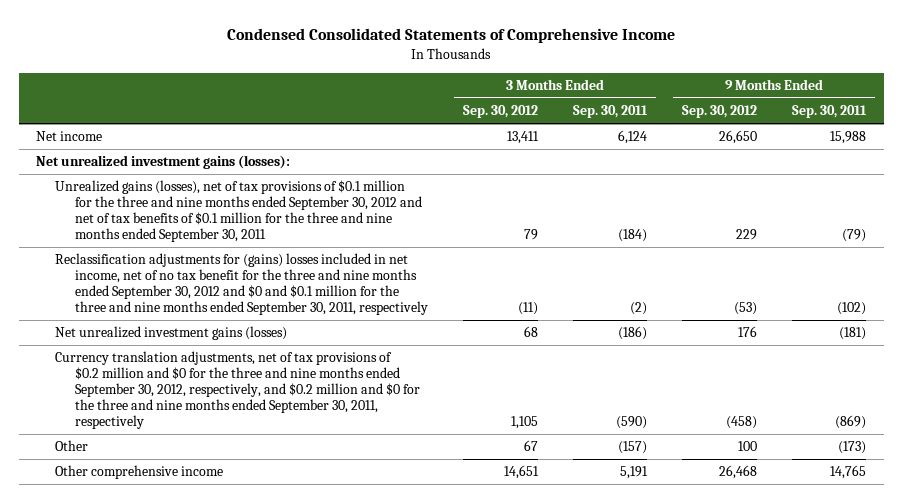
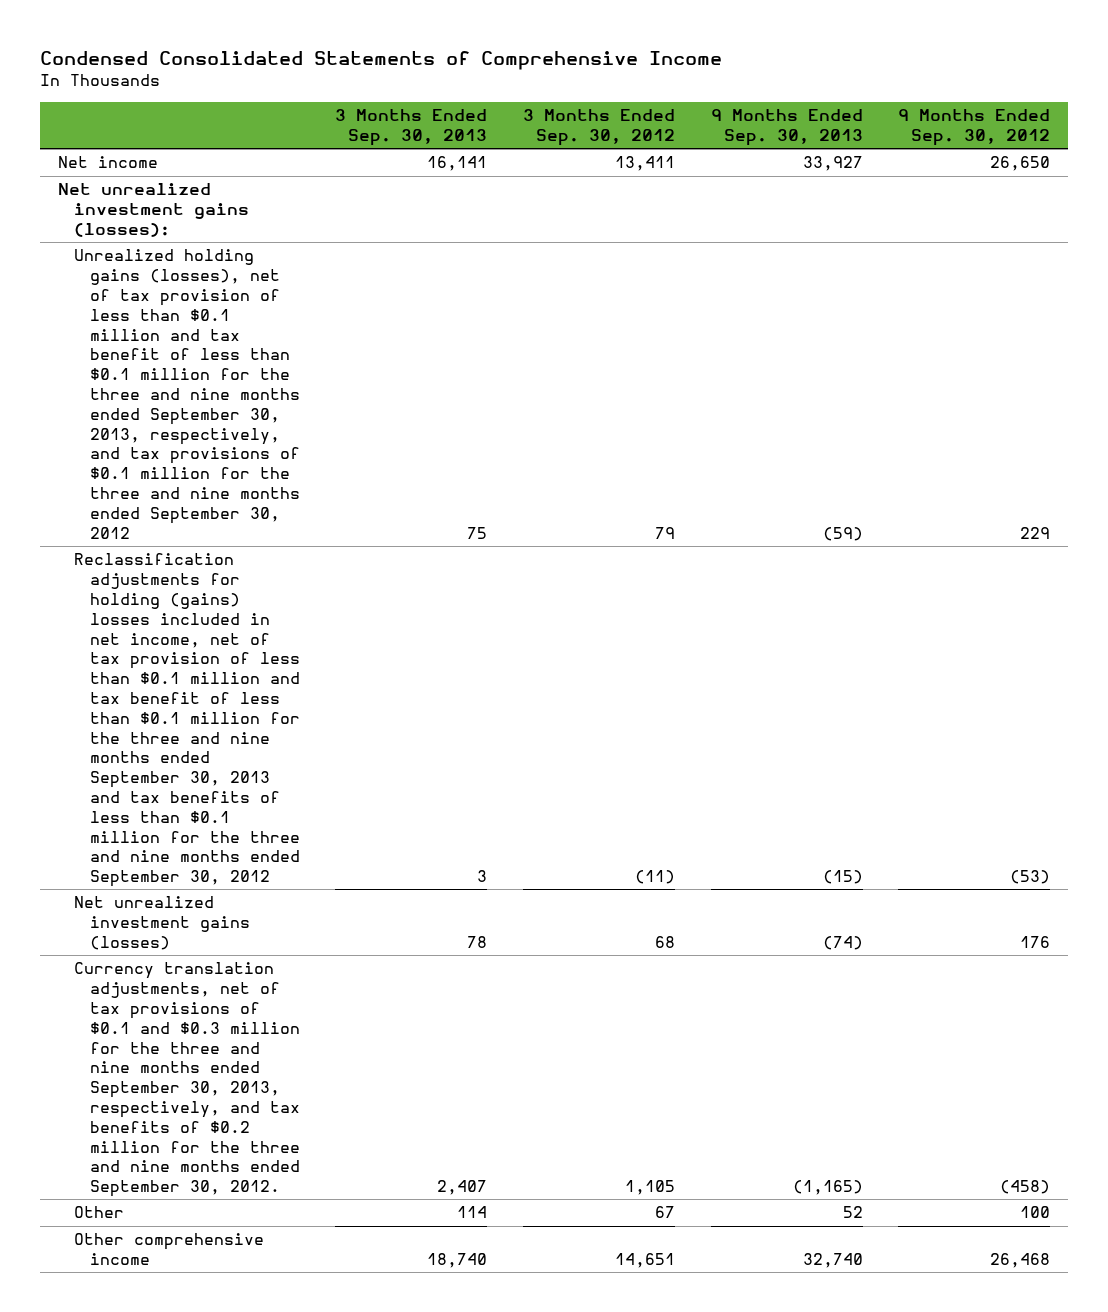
[572,105,648,119] Sep. 30, 2011 -> none
[792,105,868,119] Sep. 30, 2011 -> none
none -> [335,109,488,146] 3 Months Ended Sep. 30, 2013
none -> [710,109,863,146] 9 Months Ended Sep. 30, 2013
[55,180,422,243] Unrealized gains (losses), net of tax provisions of $0.1 million for the three and nine months ended September 30, 2012 and net of tax benefits of $0.1 million for the three and nine months ended September 30, 2011 -> [73,249,300,539] Unrealized holding gains (losses), net of tax provision of less than $0.1 million and tax benefit of less than $0.1 million for the three and nine months ended September 30, 2013, respectively, and tax provisions of $0.1 million for the three and nine months ended September 30, 2012
[55,253,428,316] Reclassification adjustments for (gains) losses included in net income, net of no tax benefit for the three and nine months ended September 30, 2012 and $0 and $0.1 million for the three and nine months ended September 30, 2011, respectively -> [73,553,300,888] Reclassification adjustments for holding (gains) losses included in net income, net of tax provision of less than $0.1 million and tax benefit of less than $0.1 million for the three and nine months ended September 30, 2013 and tax benefits of less than $0.1 million for the three and nine months ended September 30, 2012
[55,351,420,430] Currency translation adjustments, net of tax provisions of $0.2 million and $0 for the three and nine months ended September 30, 2012, respectively, and $0.2 million and $0 for the three and nine months ended September 30, 2011, respectively -> [73,962,300,1198] Currency translation adjustments, net of tax provisions of $0.1 and $0.3 million for the three and nine months ended September 30, 2013, respectively, and tax benefits of $0.2 million for the three and nine months ended September 30, 2012.

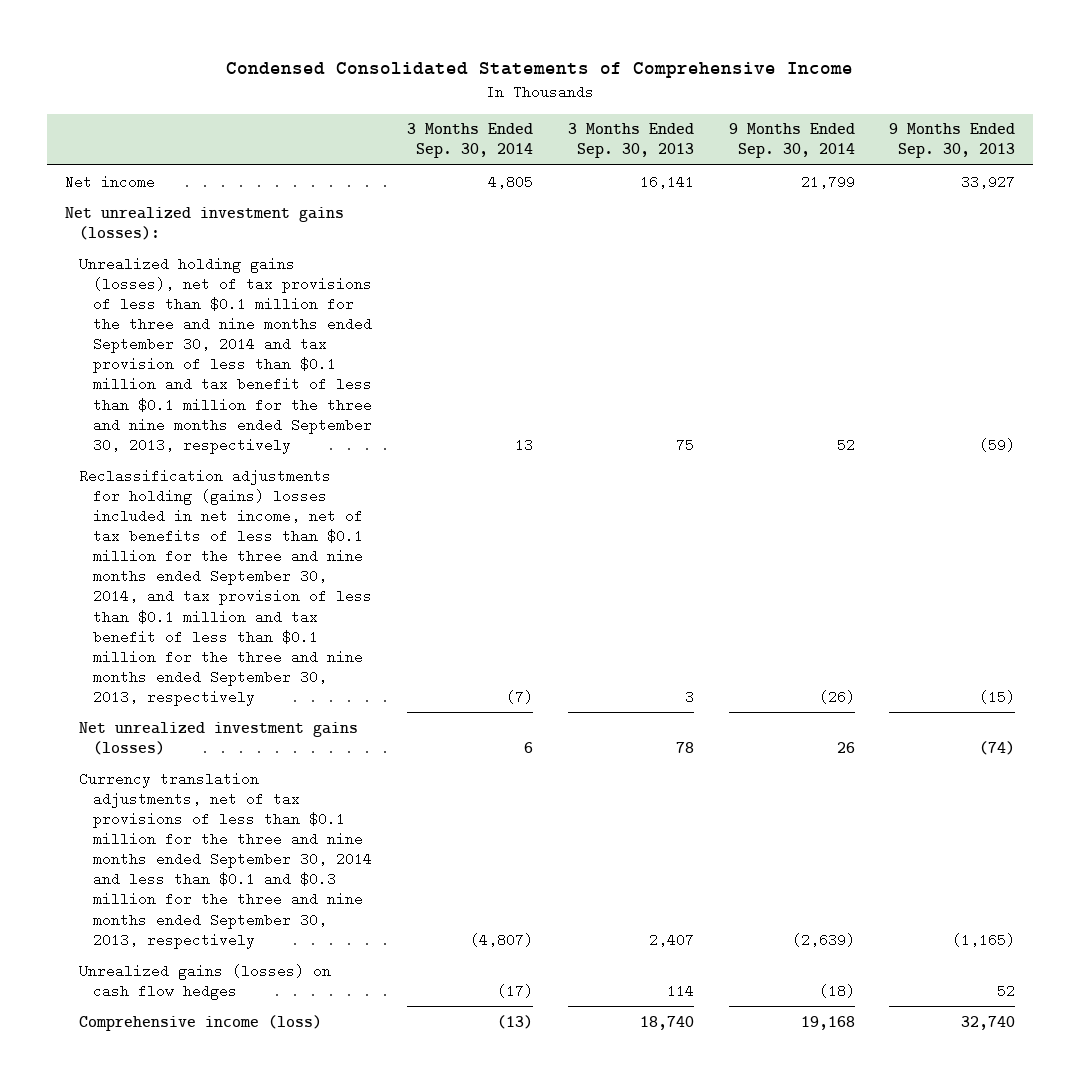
[523,109,676,146] 3 Months Ended Sep. 30, 2012 -> none
[898,109,1051,146] 9 Months Ended Sep. 30, 2012 -> none
none -> [407,123,534,159] 3 Months Ended Sep. 30, 2014
none -> [728,123,855,159] 9 Months Ended Sep. 30, 2014
[73,249,300,539] Unrealized holding gains (losses), net of tax provision of less than $0.1 million and tax benefit of less than $0.1 million for the three and nine months ended September 30, 2013, respectively, and tax provisions of $0.1 million for the three and nine months ended September 30, 2012 -> [79,256,373,454] Unrealized holding gains (losses), net of tax provisions of less than $0.1 million for the three and nine months ended September 30, 2014 and tax provision of less than $0.1 million and tax benefit of less than $0.1 million for the three and nine months ended September 30, 2013, respectively
[73,553,300,888] Reclassification adjustments for holding (gains) losses included in net income, net of tax provision of less than $0.1 million and tax benefit of less than $0.1 million for the three and nine months ended September 30, 2013 and tax benefits of less than $0.1 million for the three and nine months ended September 30, 2012 -> [79,468,373,706] Reclassification adjustments for holding (gains) losses included in net income, net of tax benefits of less than $0.1 million for the three and nine months ended September 30, 2014, and tax provision of less than $0.1 million and tax benefit of less than $0.1 million for the three and nine months ended September 30, 2013, respectively
[73,962,300,1198] Currency translation adjustments, net of tax provisions of $0.1 and $0.3 million for the three and nine months ended September 30, 2013, respectively, and tax benefits of $0.2 million for the three and nine months ended September 30, 2012. -> [79,771,373,949] Currency translation adjustments, net of tax provisions of less than $0.1 million for the three and nine months ended September 30, 2014 and less than $0.1 and $0.3 million for the three and nine months ended September 30, 2013, respectively
[73,1206,124,1219] Other -> [79,963,332,1000] Unrealized gains (losses) on cash flow hedges
[73,1233,264,1266] Other comprehensive income -> [79,1014,323,1031] Comprehensive income (loss)

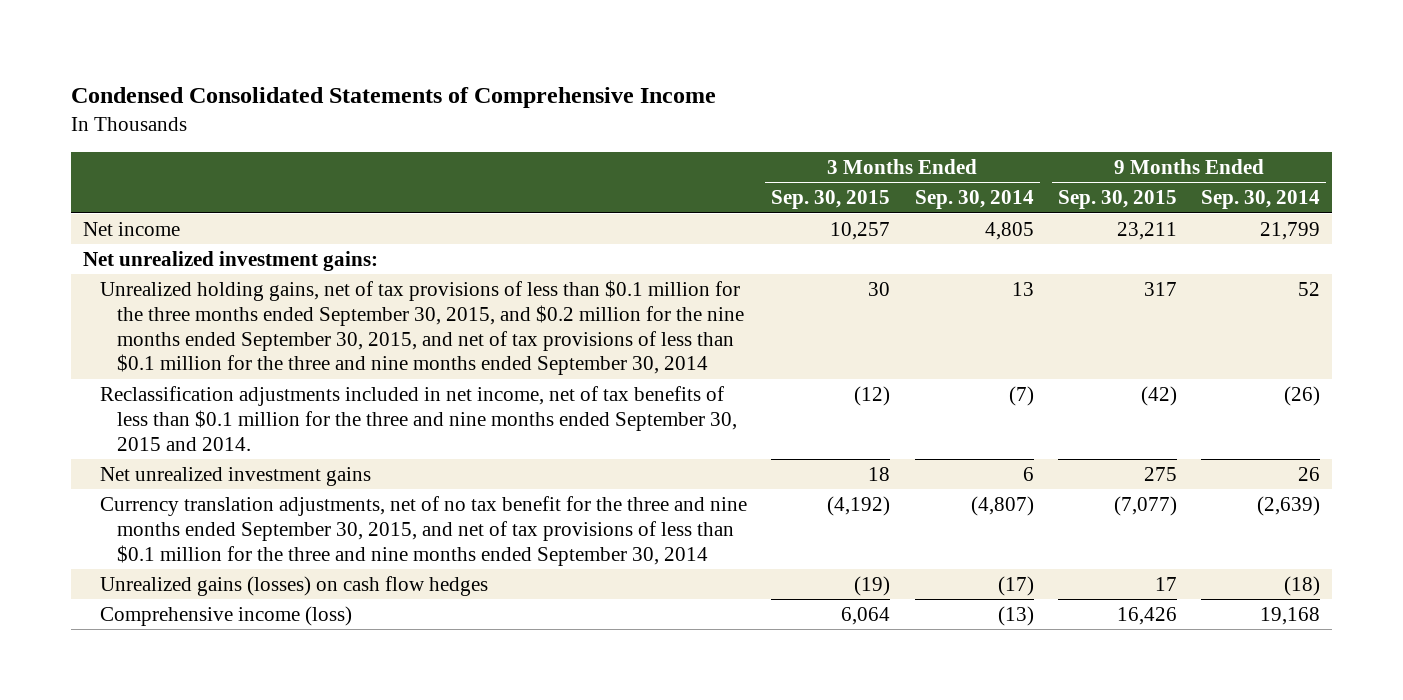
[567,123,694,159] 3 Months Ended Sep. 30, 2013 -> none
[889,123,1016,159] 9 Months Ended Sep. 30, 2013 -> none
none -> [771,190,891,210] Sep. 30, 2015
none -> [1057,190,1177,210] Sep. 30, 2015
[64,206,344,240] Net unrealized investment gains (losses): -> [82,250,378,271] Net unrealized investment gains:
[79,256,373,454] Unrealized holding gains (losses), net of tax provisions of less than $0.1 million for the three and nine months ended September 30, 2014 and tax provision of less than $0.1 million and tax benefit of less than $0.1 million for the three and nine months ended September 30, 2013, respectively -> [99,279,744,376] Unrealized holding gains, net of tax provisions of less than $0.1 million for the three months ended September 30, 2015, and $0.2 million for the nine months ended September 30, 2015, and net of tax provisions of less than $0.1 million for the three and nine months ended September 30, 2014
[79,468,373,706] Reclassification adjustments for holding (gains) losses included in net income, net of tax benefits of less than $0.1 million for the three and nine months ended September 30, 2014, and tax provision of less than $0.1 million and tax benefit of less than $0.1 million for the three and nine months ended September 30, 2013, respectively -> [99,385,737,451] Reclassification adjustments included in net income, net of tax benefits of less than $0.1 million for the three and nine months ended September 30, 2015 and 2014.
[79,721,359,755] Net unrealized investment gains (losses) -> [99,466,371,486] Net unrealized investment gains
[79,771,373,949] Currency translation adjustments, net of tax provisions of less than $0.1 million for the three and nine months ended September 30, 2014 and less than $0.1 and $0.3 million for the three and nine months ended September 30, 2013, respectively -> [99,495,747,566] Currency translation adjustments, net of no tax benefit for the three and nine months ended September 30, 2015, and net of tax provisions of less than $0.1 million for the three and nine months ended September 30, 2014

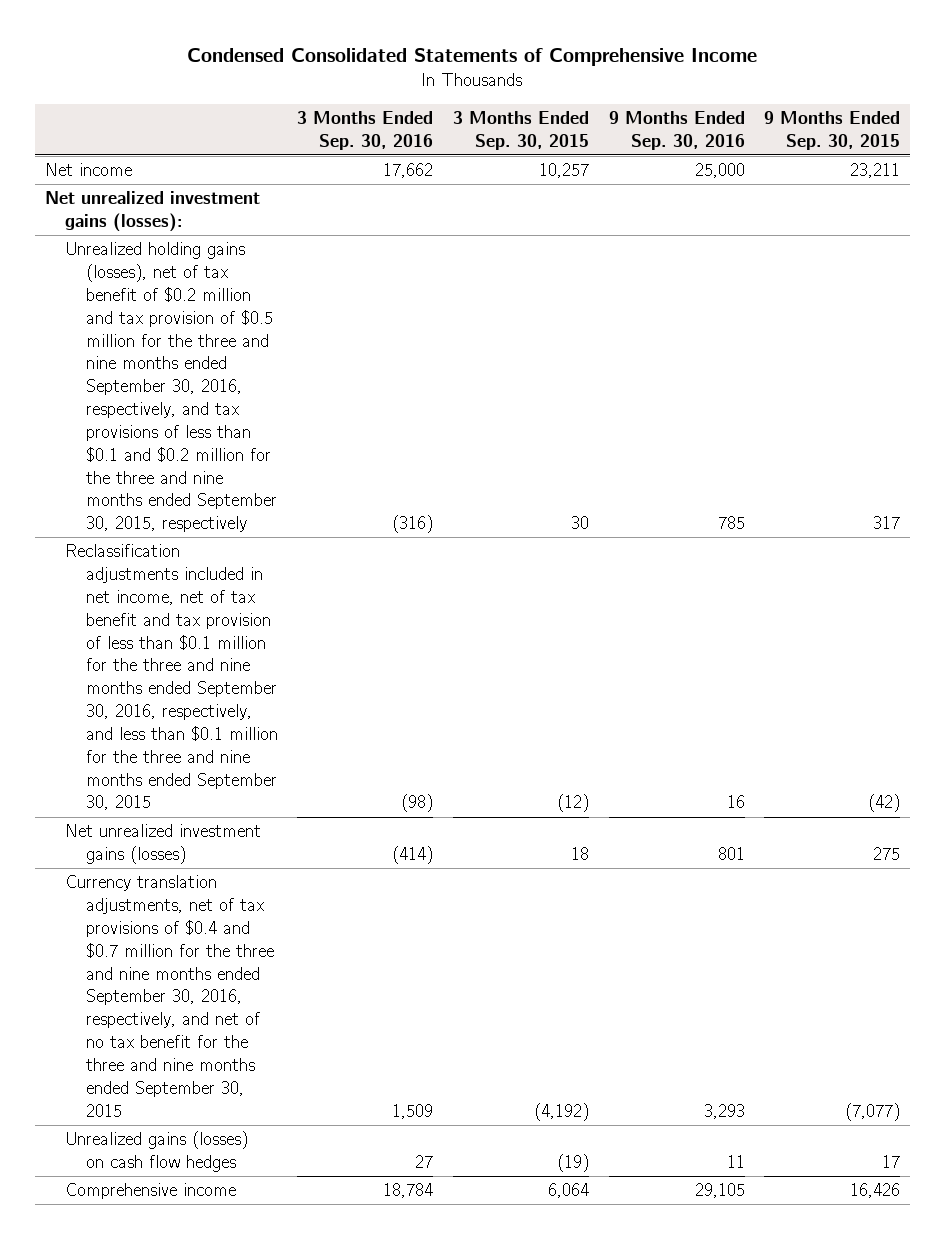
[914,190,1034,210] Sep. 30, 2014 -> none
[1201,190,1321,210] Sep. 30, 2014 -> none
none -> [297,110,434,150] 3 Months Ended Sep. 30, 2016
none -> [608,110,745,150] 9 Months Ended Sep. 30, 2016
[82,250,378,271] Net unrealized investment gains: -> [44,191,260,233] Net unrealized investment gains (losses):
[99,279,744,376] Unrealized holding gains, net of tax provisions of less than $0.1 million for the three months ended September 30, 2015, and $0.2 million for the nine months ended September 30, 2015, and net of tax provisions of less than $0.1 million for the three and nine months ended September 30, 2014 -> [65,242,277,533] Unrealized holding gains (losses), net of tax benefit of $0.2 million and tax provision of $0.5 million for the three and nine months ended September 30, 2016, respectively, and tax provisions of less than $0.1 and $0.2 million for the three and nine months ended September 30, 2015, respectively
[99,385,737,451] Reclassification adjustments included in net income, net of tax benefits of less than $0.1 million for the three and nine months ended September 30, 2015 and 2014. -> [65,544,278,811] Reclassification adjustments included in net income, net of tax benefit and tax provision of less than $0.1 million for the three and nine months ended September 30, 2016, respectively, and less than $0.1 million for the three and nine months ended September 30, 2015
[99,466,371,486] Net unrealized investment gains -> [65,824,262,865] Net unrealized investment gains (losses)
[99,495,747,566] Currency translation adjustments, net of no tax benefit for the three and nine months ended September 30, 2015, and net of tax provisions of less than $0.1 million for the three and nine months ended September 30, 2014 -> [65,875,274,1117] Currency translation adjustments, net of tax provisions of $0.4 and $0.7 million for the three and nine months ended September 30, 2016, respectively, and net of no tax benefit for the three and nine months ended September 30, 2015
[99,605,352,626] Comprehensive income (loss) -> [65,1183,237,1200] Comprehensive income

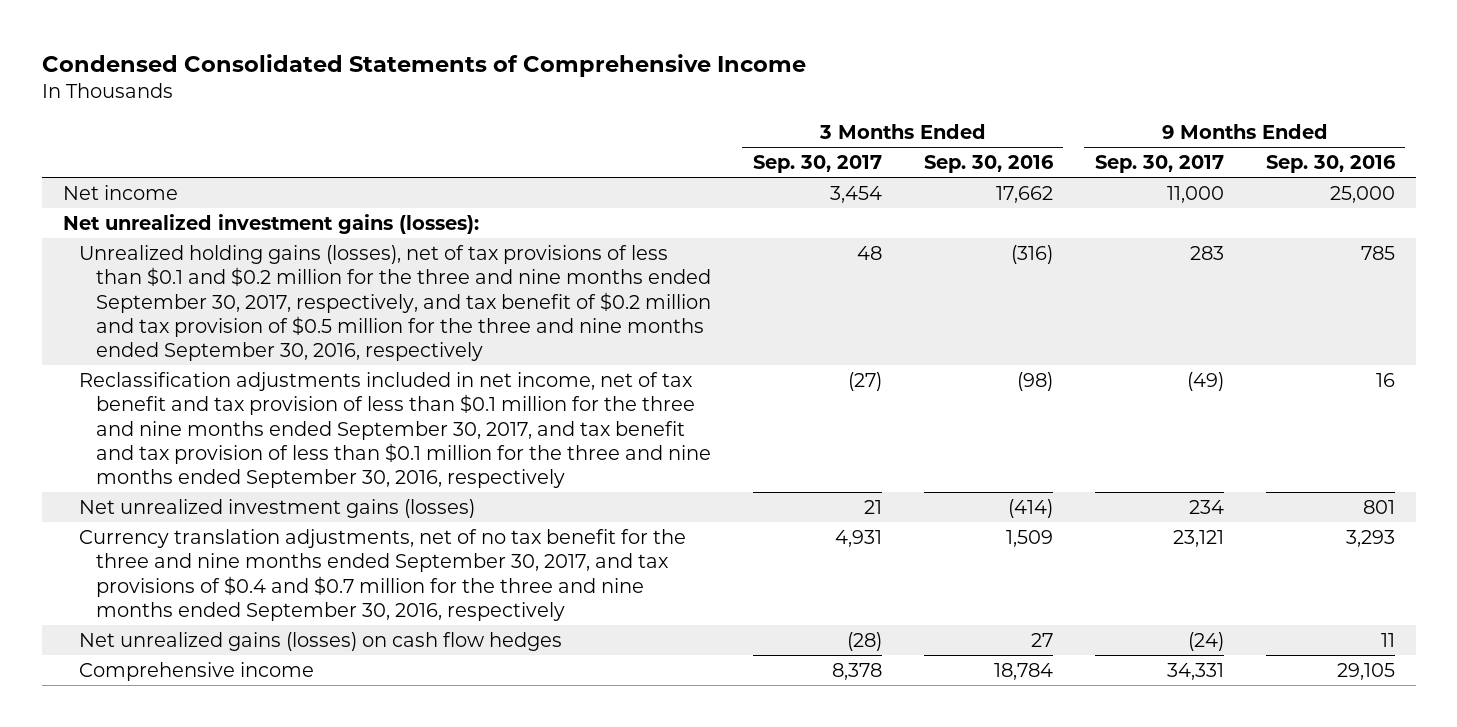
[453,110,590,150] 3 Months Ended Sep. 30, 2015 -> none
[764,110,901,150] 9 Months Ended Sep. 30, 2015 -> none
none -> [752,155,882,174] Sep. 30, 2017
none -> [1094,155,1224,174] Sep. 30, 2017
[65,242,277,533] Unrealized holding gains (losses), net of tax benefit of $0.2 million and tax provision of $0.5 million for the three and nine months ended September 30, 2016, respectively, and tax provisions of less than $0.1 and $0.2 million for the three and nine months ended September 30, 2015, respectively -> [79,244,711,362] Unrealized holding gains (losses), net of tax provisions of less than $0.1 and $0.2 million for the three and nine months ended September 30, 2017, respectively, and tax benefit of $0.2 million and tax provision of $0.5 million for the three and nine months ended September 30, 2016, respectively
[65,544,278,811] Reclassification adjustments included in net income, net of tax benefit and tax provision of less than $0.1 million for the three and nine months ended September 30, 2016, respectively, and less than $0.1 million for the three and nine months ended September 30, 2015 -> [79,371,711,489] Reclassification adjustments included in net income, net of tax benefit and tax provision of less than $0.1 million for the three and nine months ended September 30, 2017, and tax benefit and tax provision of less than $0.1 million for the three and nine months ended September 30, 2016, respectively
[65,875,274,1117] Currency translation adjustments, net of tax provisions of $0.4 and $0.7 million for the three and nine months ended September 30, 2016, respectively, and net of no tax benefit for the three and nine months ended September 30, 2015 -> [79,528,687,621] Currency translation adjustments, net of no tax benefit for the three and nine months ended September 30, 2017, and tax provisions of $0.4 and $0.7 million for the three and nine months ended September 30, 2016, respectively
[65,1131,249,1173] Unrealized gains (losses) on cash flow hedges -> [79,631,563,651] Net unrealized gains (losses) on cash flow hedges

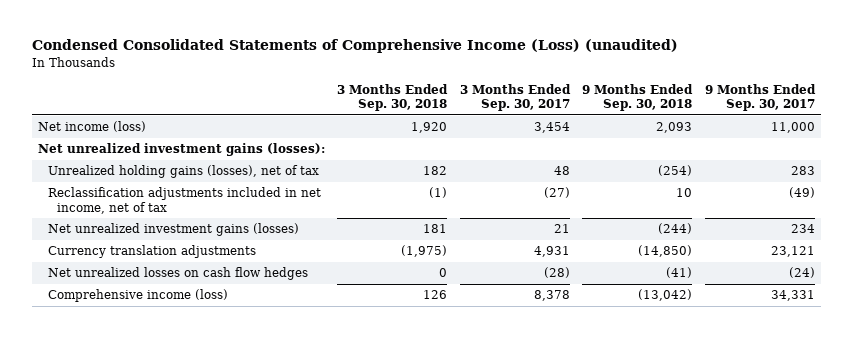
[41,53,806,77] Condensed Consolidated Statements of Comprehensive Income -> [31,39,678,54] Condensed Consolidated Statements of Comprehensive Income (Loss) (unaudited)
[923,155,1054,174] Sep. 30, 2016 -> none
[1265,155,1396,174] Sep. 30, 2016 -> none
none -> [337,84,449,112] 3 Months Ended Sep. 30, 2018
none -> [582,84,694,112] 9 Months Ended Sep. 30, 2018
[62,184,178,200] Net income -> [37,121,146,133] Net income (loss)
[79,244,711,362] Unrealized holding gains (losses), net of tax provisions of less than $0.1 and $0.2 million for the three and nine months ended September 30, 2017, respectively, and tax benefit of $0.2 million and tax provision of $0.5 million for the three and nine months ended September 30, 2016, respectively -> [47,165,319,179] Unrealized holding gains (losses), net of tax
[79,371,711,489] Reclassification adjustments included in net income, net of tax benefit and tax provision of less than $0.1 million for the three and nine months ended September 30, 2017, and tax benefit and tax provision of less than $0.1 million for the three and nine months ended September 30, 2016, respectively -> [47,187,321,214] Reclassification adjustments included in net income, net of tax
[79,528,687,621] Currency translation adjustments, net of no tax benefit for the three and nine months ended September 30, 2017, and tax provisions of $0.4 and $0.7 million for the three and nine months ended September 30, 2016, respectively -> [47,245,256,259] Currency translation adjustments
[79,631,563,651] Net unrealized gains (losses) on cash flow hedges -> [47,267,308,281] Net unrealized losses on cash flow hedges
[79,661,315,681] Comprehensive income -> [47,289,228,303] Comprehensive income (loss)

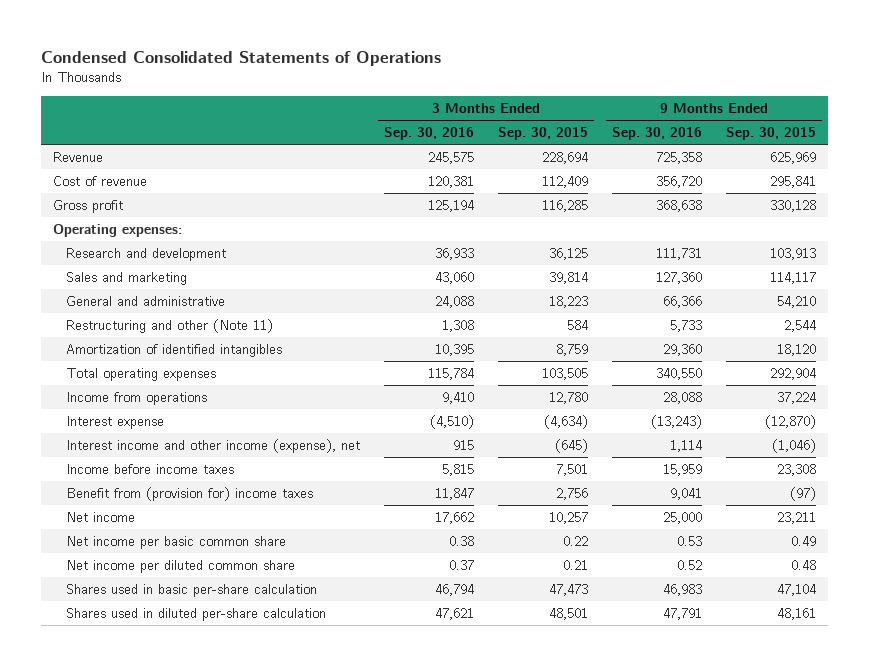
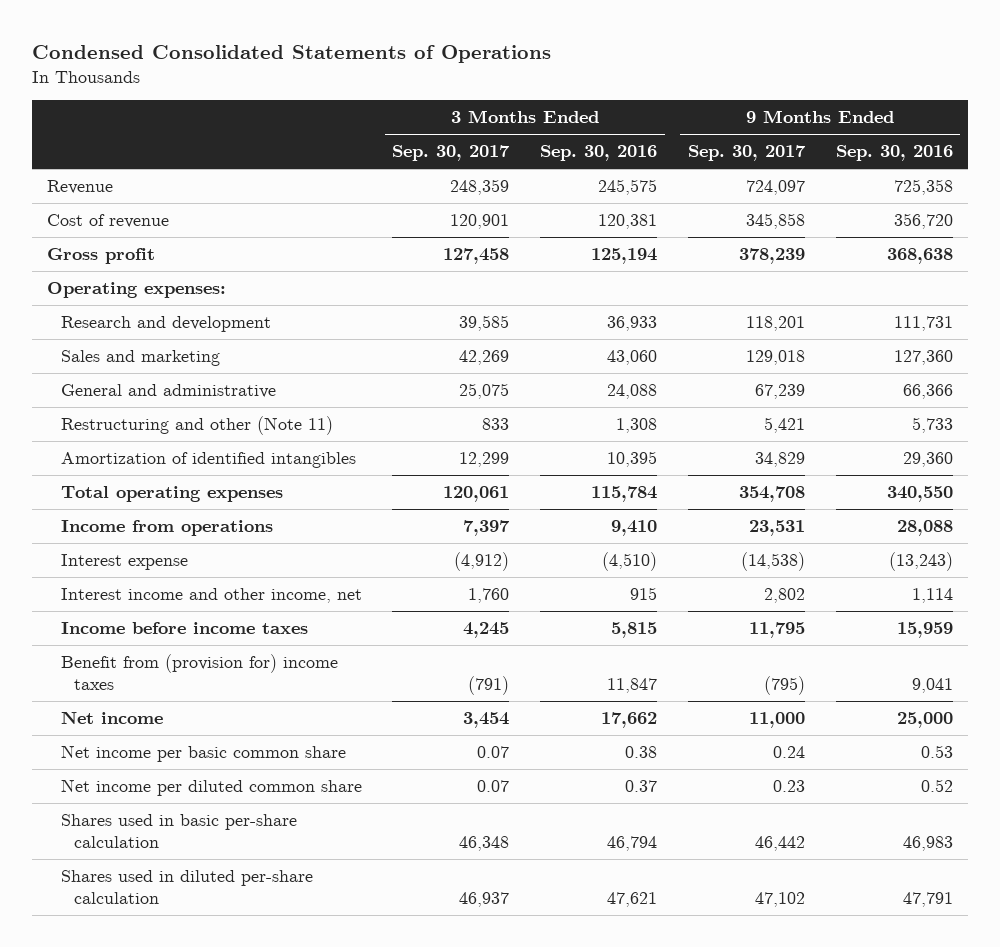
[497,127,588,141] Sep. 30, 2015 -> none
[725,127,816,141] Sep. 30, 2015 -> none
none -> [392,145,511,162] Sep. 30, 2017
none -> [687,145,806,162] Sep. 30, 2017
[66,438,361,453] Interest income and other income (expense), net -> [60,588,362,604] Interest income and other income, net

